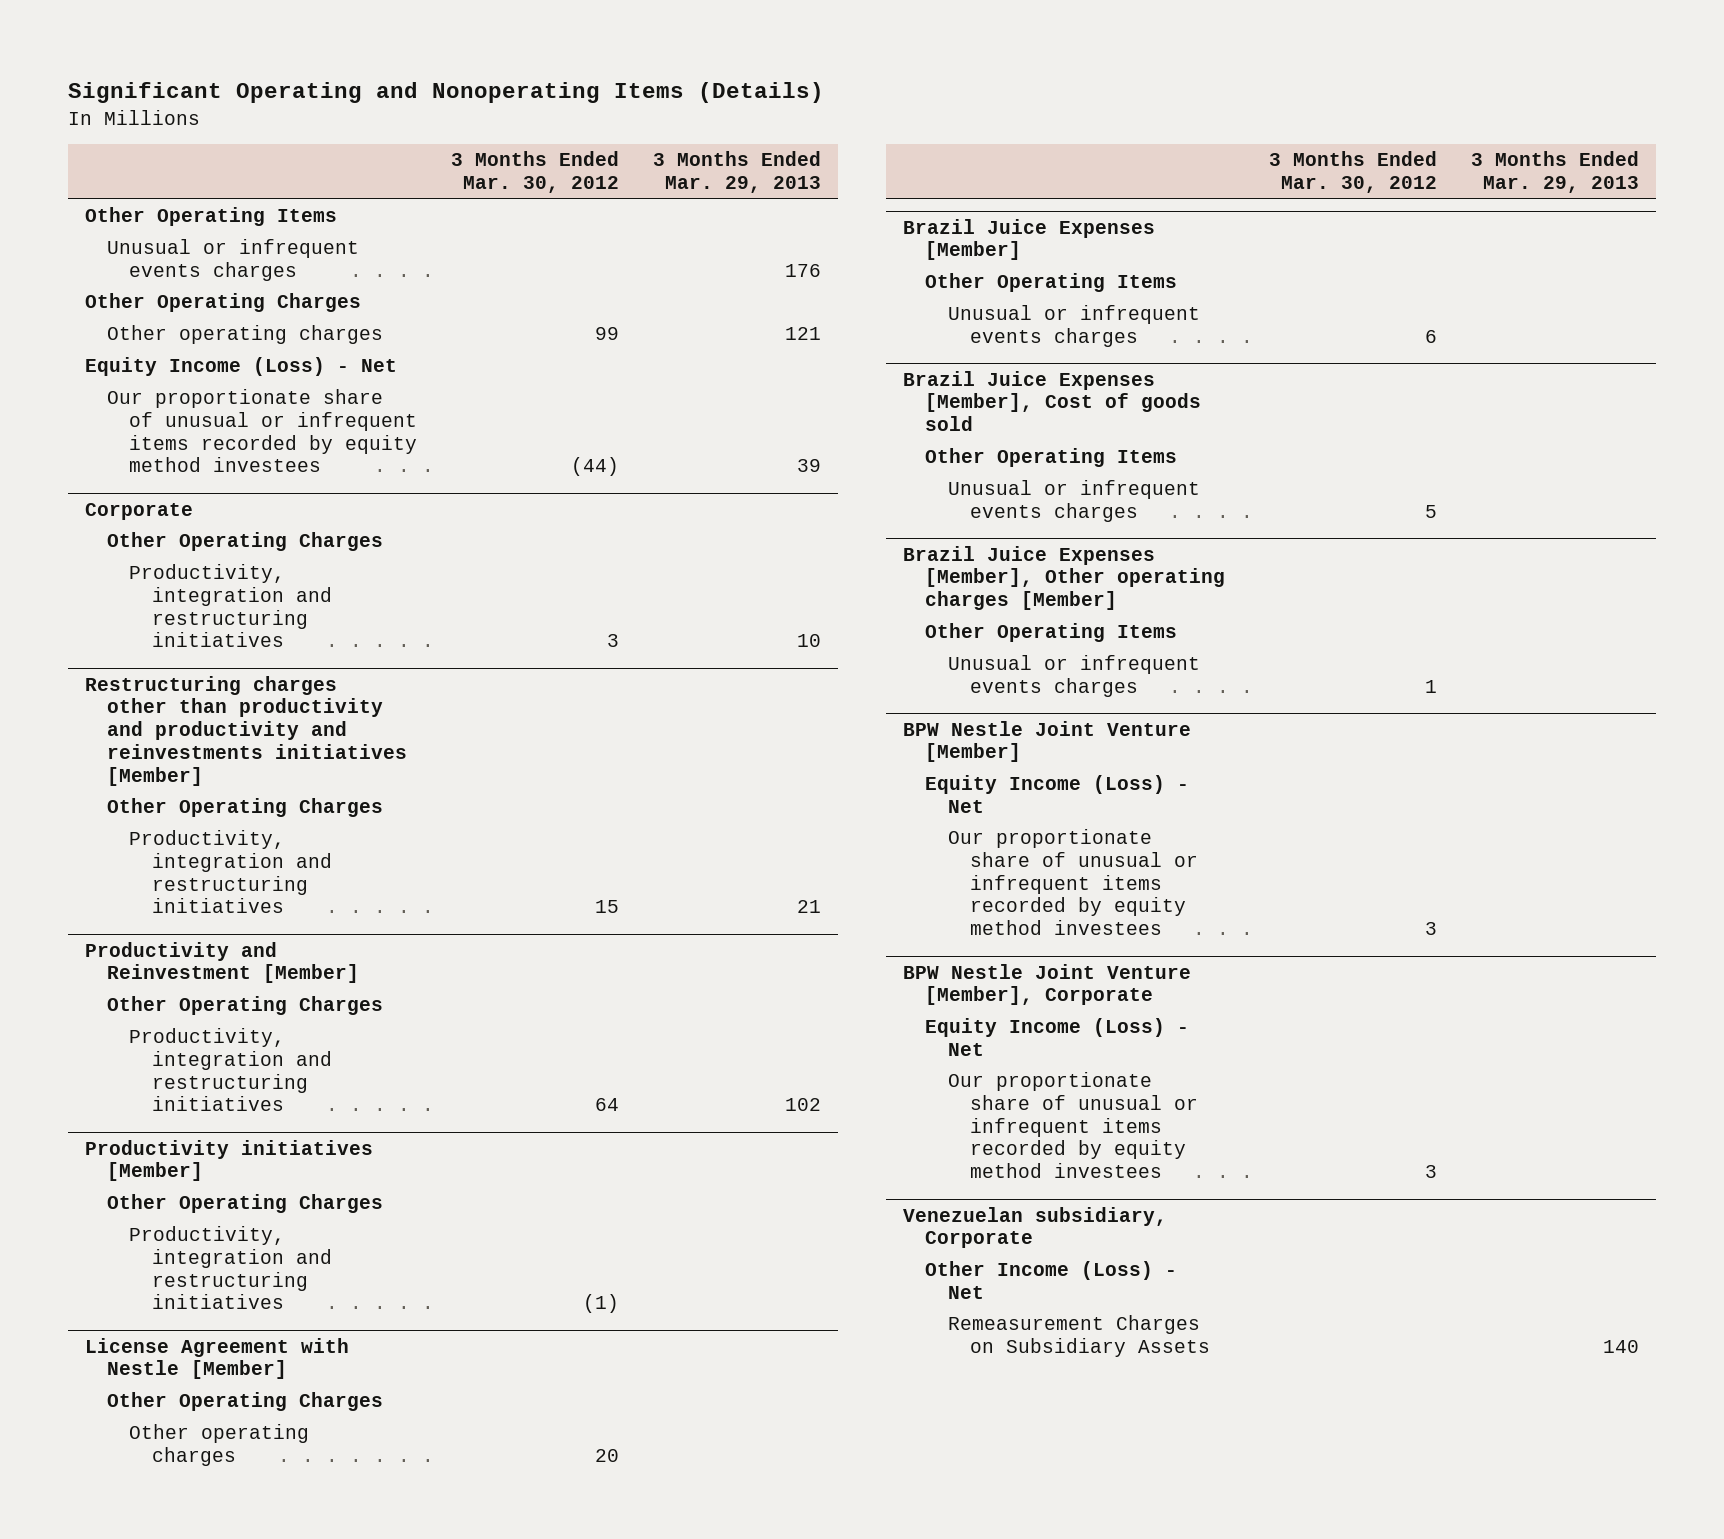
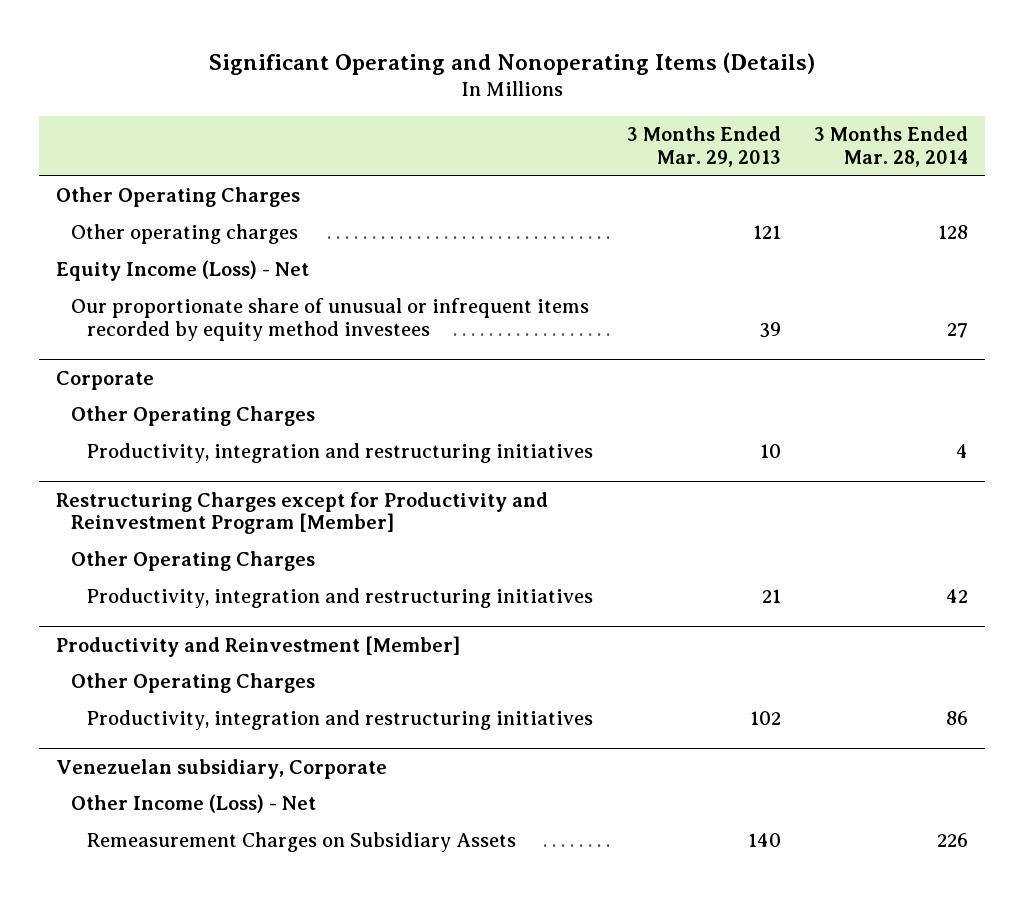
[451,151,620,194] 3 Months Ended Mar. 30, 2012 -> none
none -> [814,126,969,168] 3 Months Ended Mar. 28, 2014
[84,207,337,227] Other Operating Items -> none
[107,239,360,282] Unusual or infrequent events charges -> none
[84,675,408,786] Restructuring charges other than productivity and productivity and reinvestments initiatives [Member] -> [55,491,548,535] Restructuring Charges except for Productivity and Reinvestment Program [Member]
[84,1139,373,1182] Productivity initiatives [Member] -> none
[107,1194,384,1214] Other Operating Charges -> none
[129,1226,332,1310] Productivity, integration and restructuring initiatives -> none
[84,1337,349,1380] License Agreement with Nestle [Member] -> none
[107,1392,384,1412] Other Operating Charges -> none
[129,1424,310,1467] Other operating charges -> none
[903,218,1156,261] Brazil Juice Expenses [Member] -> none
[925,273,1178,293] Other Operating Items -> none
[947,305,1200,348] Unusual or infrequent events charges -> none
[903,370,1202,432] Brazil Juice Expenses [Member], Cost of goods sold -> none
[925,448,1178,468] Other Operating Items -> none
[947,480,1200,523] Unusual or infrequent events charges -> none
[903,545,1226,611] Brazil Juice Expenses [Member], Other operating charges [Member] -> none
[925,623,1178,643] Other Operating Items -> none
[947,655,1200,698] Unusual or infrequent events charges -> none
[903,720,1192,763] BPW Nestle Joint Venture [Member] -> none
[925,775,1190,814] Equity Income (Loss) - Net -> none
[947,829,1198,936] Our proportionate share of unusual or infrequent items recorded by equity method investees -> none
[903,963,1192,1006] BPW Nestle Joint Venture [Member], Corporate -> none
[925,1018,1190,1057] Equity Income (Loss) - Net -> none
[947,1072,1198,1179] Our proportionate share of unusual or infrequent items recorded by equity method investees -> none

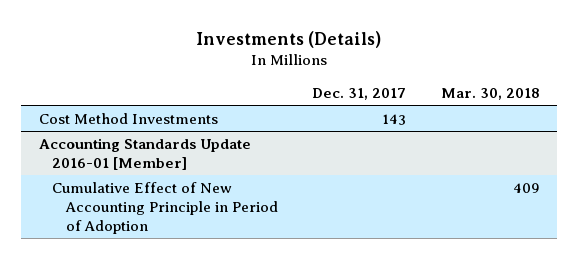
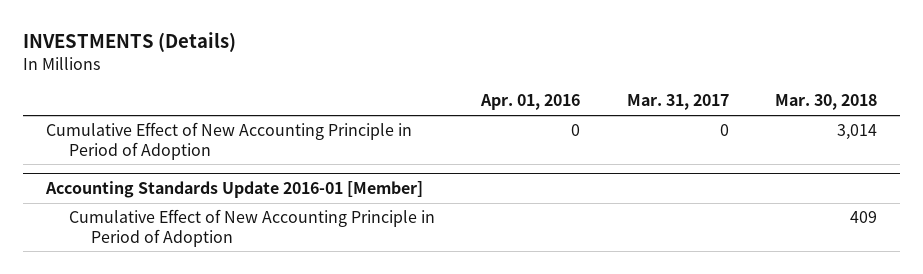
[196,30,382,48] Investments (Details) -> [22,31,236,52] INVESTMENTS (Details)
[312,87,407,100] Dec. 31, 2017 -> none
none -> [480,94,581,111] Apr. 01, 2016
none -> [626,94,729,111] Mar. 31, 2017
[38,112,218,124] Cost Method Investments -> none
none -> [45,122,412,160] Cumulative Effect of New Accounting Principle in Period of Adoption

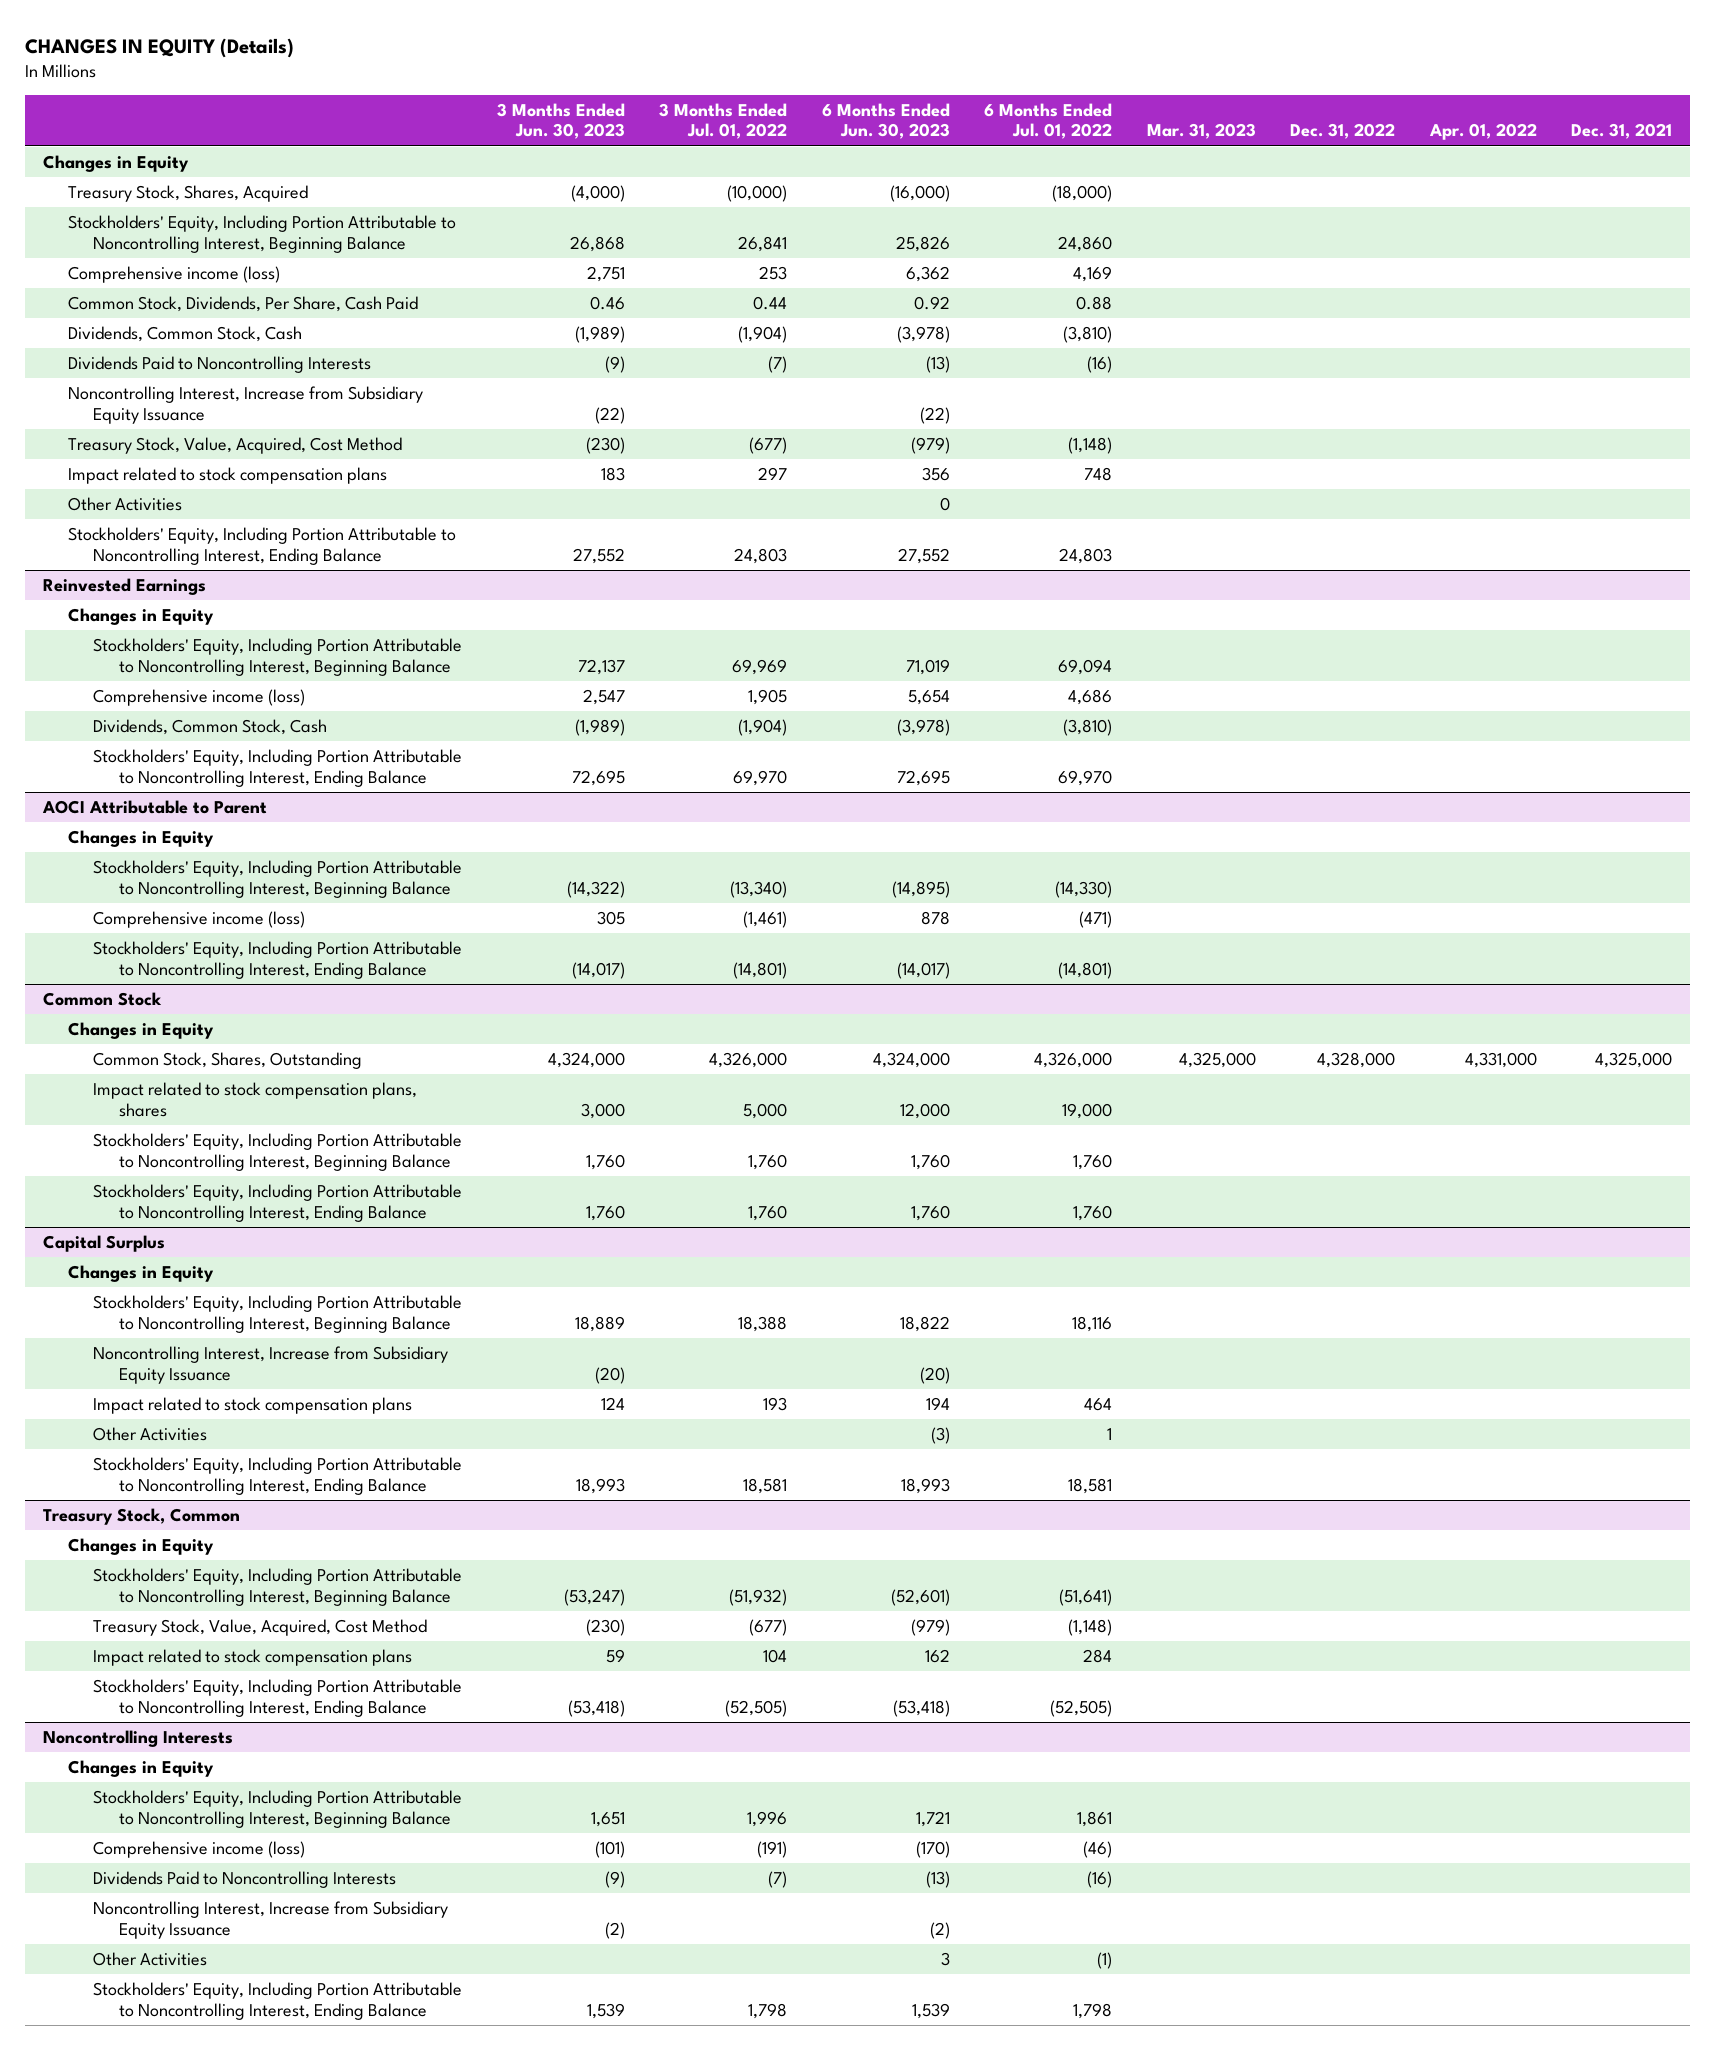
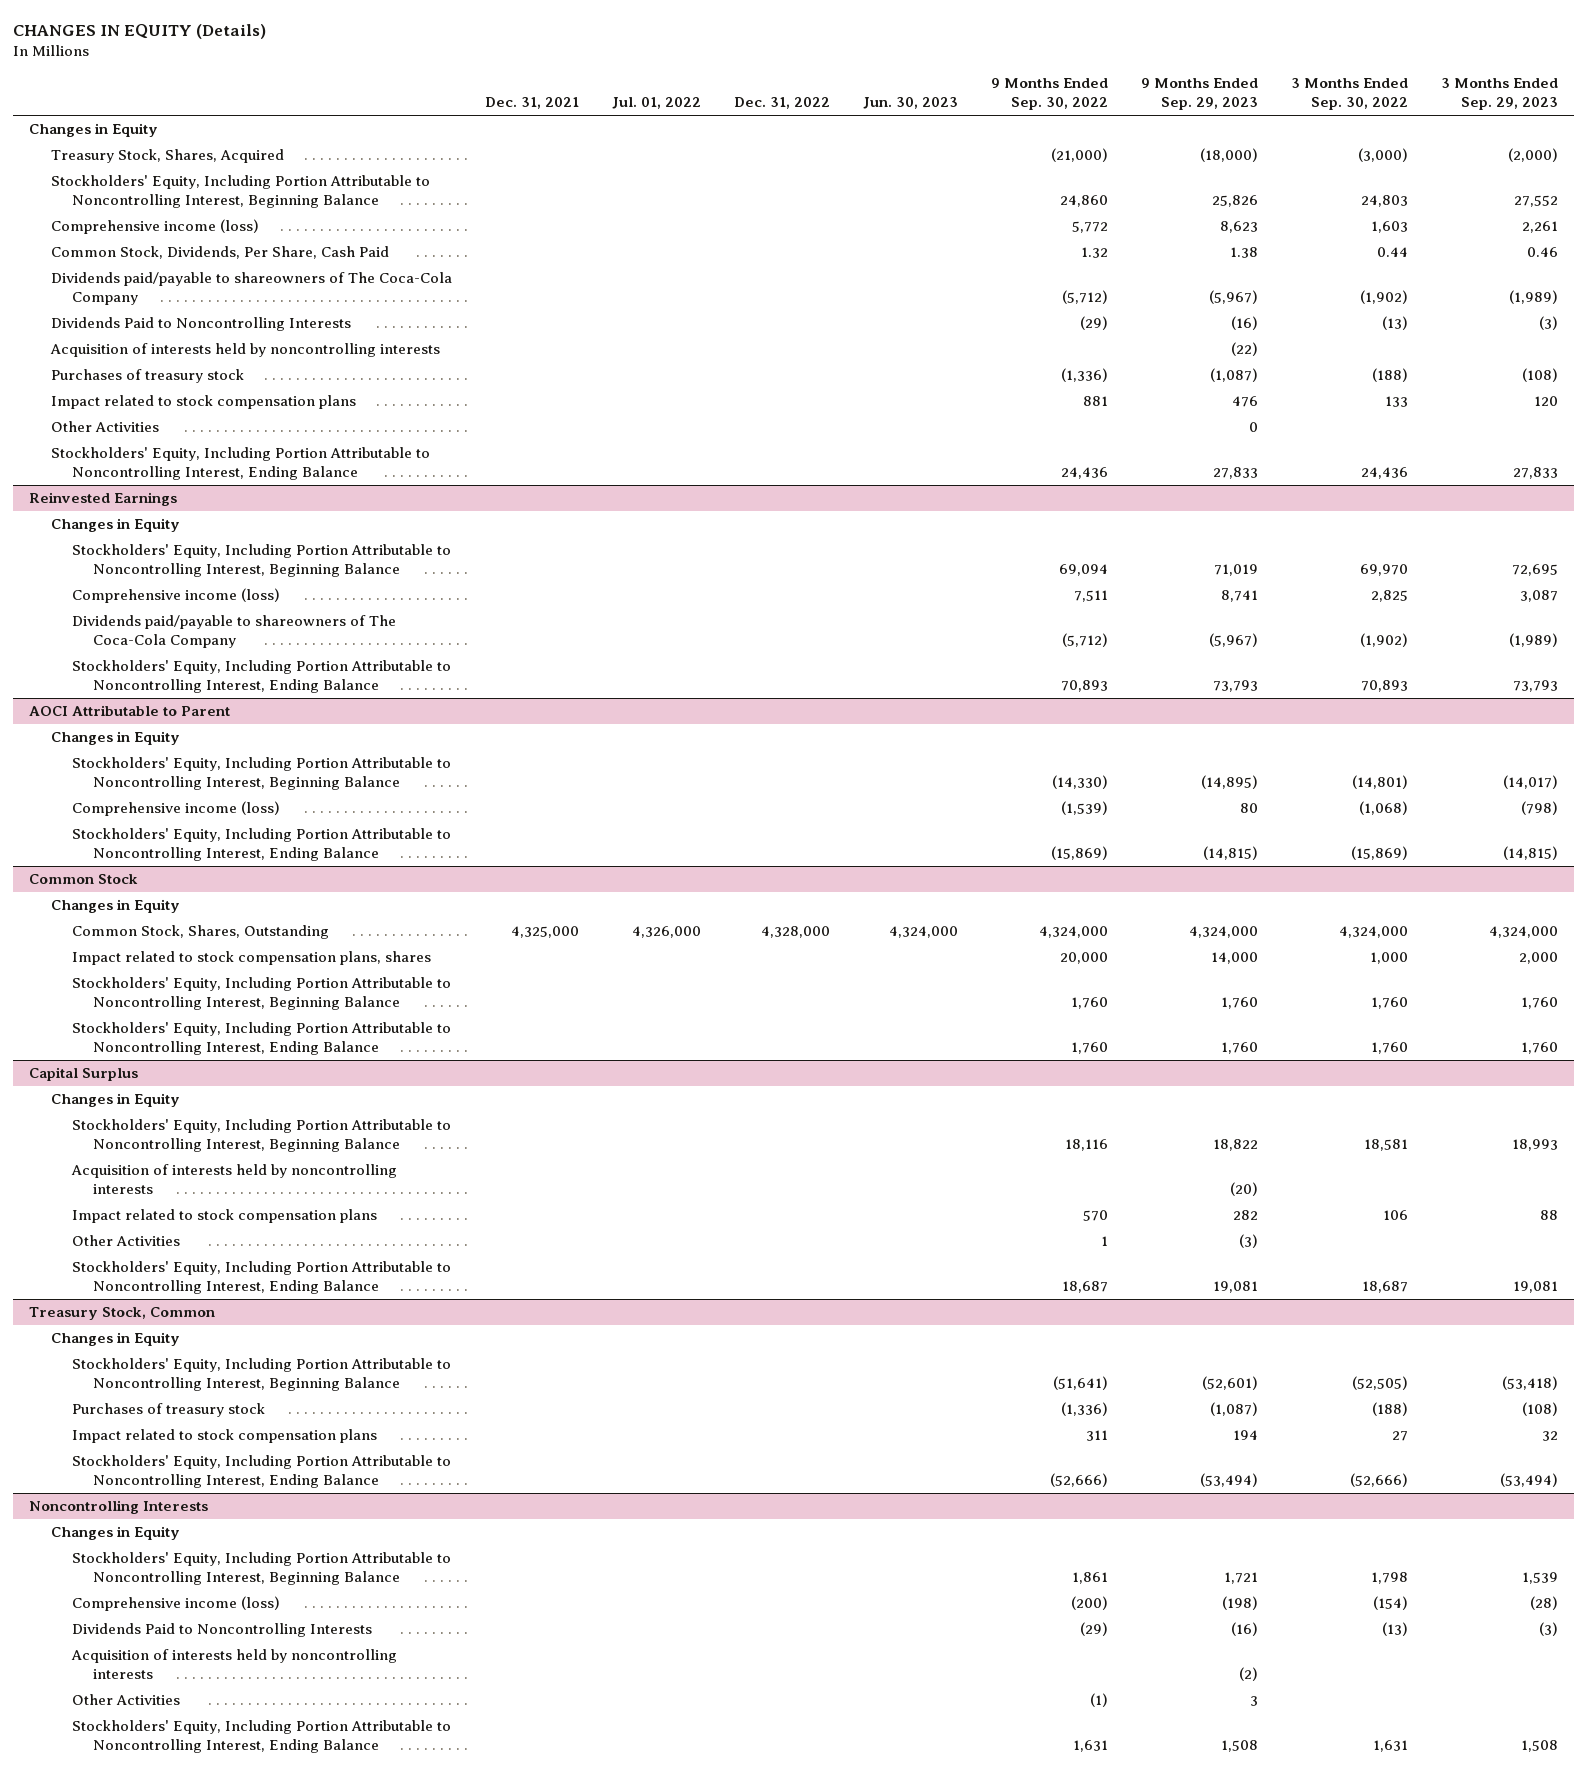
[496,102,625,140] 3 Months Ended Jun. 30, 2023 -> none
[659,102,788,140] 3 Months Ended Jul. 01, 2022 -> none
[821,102,950,140] 6 Months Ended Jun. 30, 2023 -> none
[984,102,1113,140] 6 Months Ended Jul. 01, 2022 -> none
[1146,123,1256,140] Mar. 31, 2023 -> none
[1428,123,1537,141] Apr. 01, 2022 -> none
none -> [611,97,701,110] Jul. 01, 2022
none -> [862,97,958,110] Jun. 30, 2023
none -> [990,78,1108,111] 9 Months Ended Sep. 30, 2022
none -> [1140,78,1258,111] 9 Months Ended Sep. 29, 2023
none -> [1290,78,1408,111] 3 Months Ended Sep. 30, 2022
none -> [1440,78,1558,111] 3 Months Ended Sep. 29, 2023
[68,325,303,342] Dividends, Common Stock, Cash -> [50,272,452,306] Dividends paid/payable to shareowners of The Coca-Cola Company
[68,385,424,424] Noncontrolling Interest, Increase from Subsidiary Equity Issuance -> [49,343,440,358] Acquisition of interests held by noncontrolling interests
[68,436,403,454] Treasury Stock, Value, Acquired, Cost Method -> [50,369,244,384] Purchases of treasury stock
[93,718,328,735] Dividends, Common Stock, Cash -> [72,615,397,649] Dividends paid/payable to shareowners of The Coca-Cola Company
[93,1345,449,1384] Noncontrolling Interest, Increase from Subsidiary Equity Issuance -> [71,1164,398,1195] Acquisition of interests held by noncontrolling interests
[93,1618,428,1636] Treasury Stock, Value, Acquired, Cost Method -> [72,1403,266,1418] Purchases of treasury stock
[93,1900,449,1939] Noncontrolling Interest, Increase from Subsidiary Equity Issuance -> [71,1649,398,1680] Acquisition of interests held by noncontrolling interests

